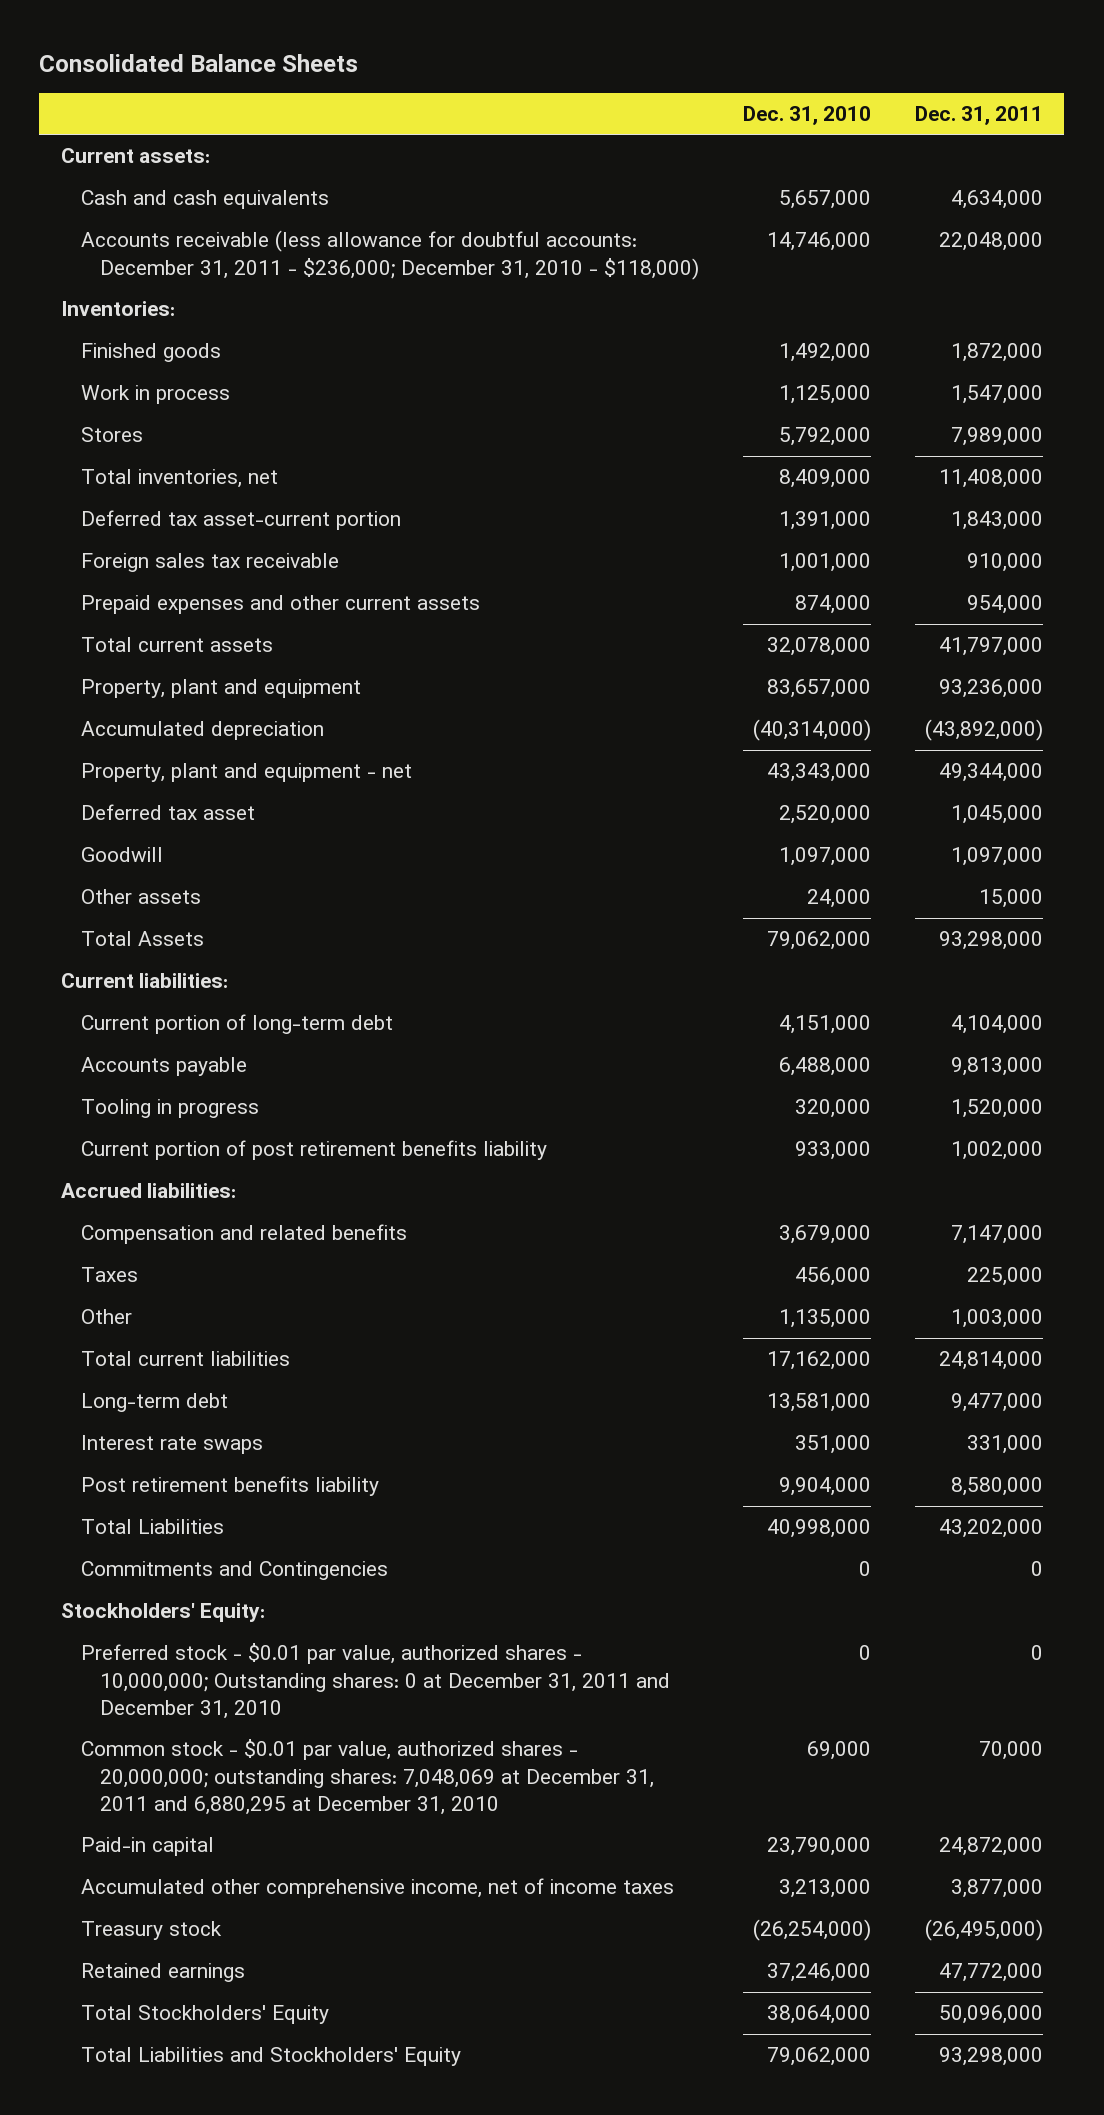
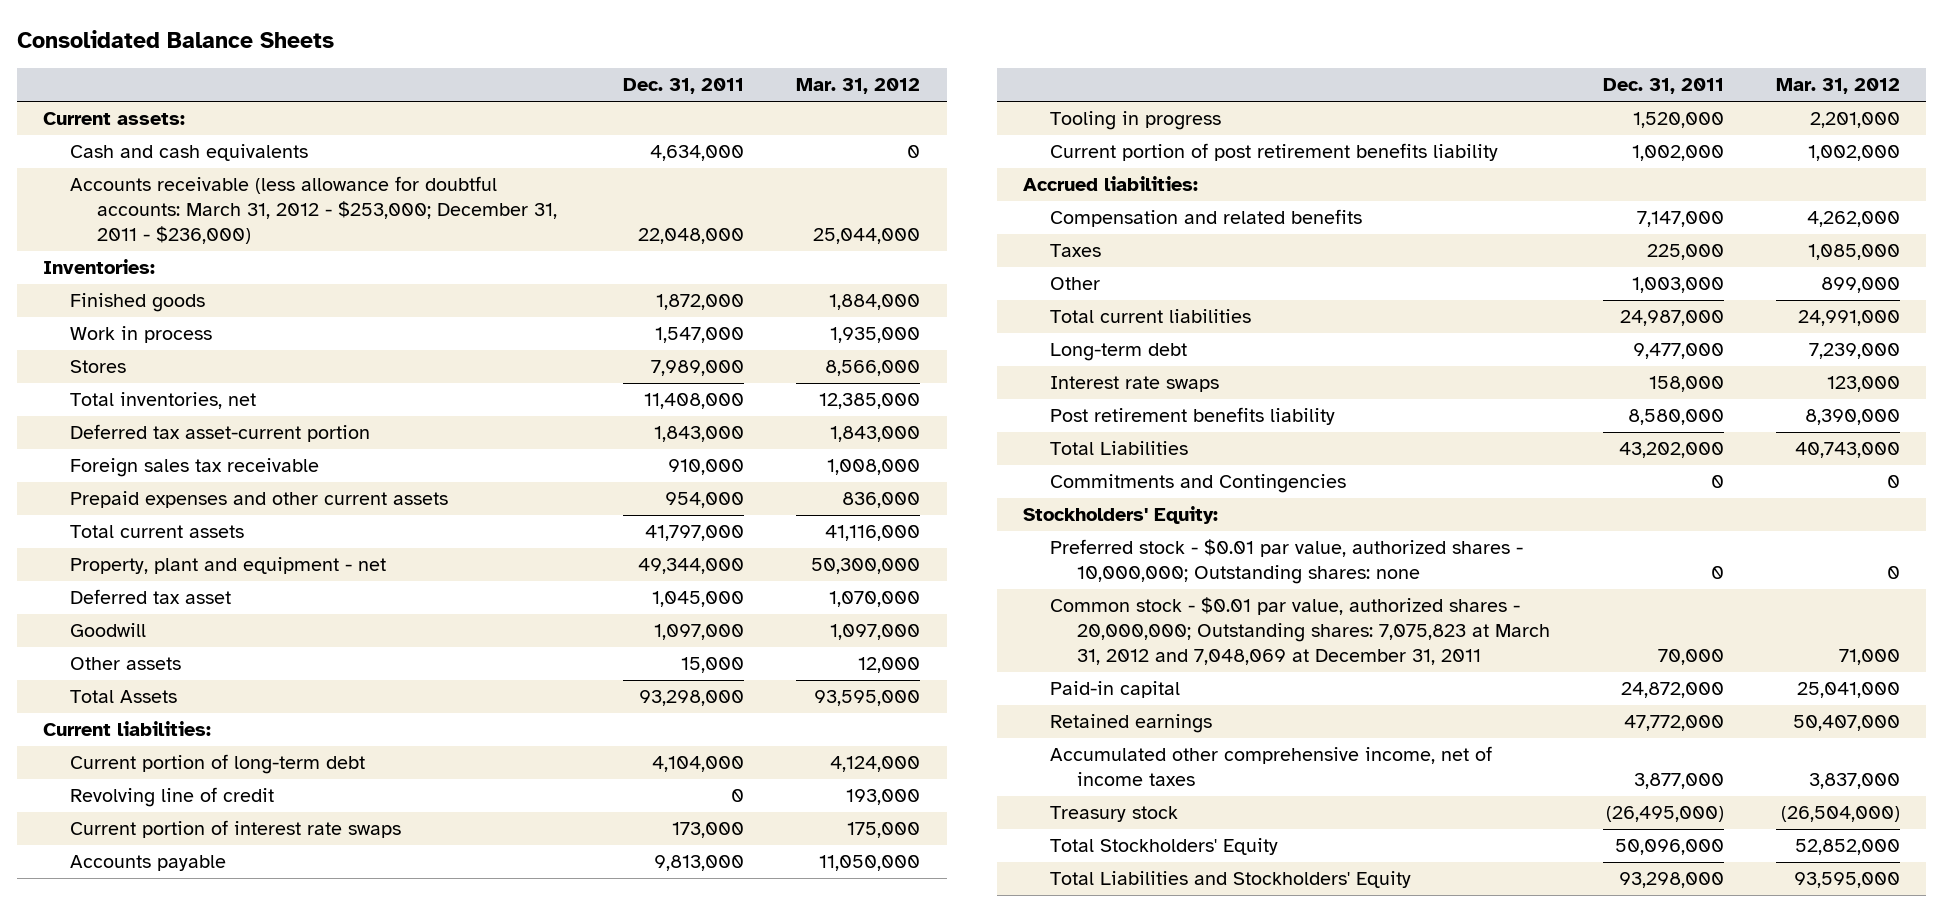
[742,106,871,126] Dec. 31, 2010 -> none
none -> [796,78,921,95] Mar. 31, 2012
[80,230,700,280] Accounts receivable (less allowance for doubtful accounts: December 31, 2011 - $236,000; December 31, 2010 - $118,000) -> [70,176,558,244] Accounts receivable (less allowance for doubtful accounts: March 31, 2012 - $253,000; December 31, 2011 - $236,000)
[80,679,361,699] Property, plant and equipment -> none
[80,721,324,741] Accumulated depreciation -> none
none -> [70,787,275,808] Revolving line of credit
none -> [70,820,402,839] Current portion of interest rate swaps
[938,1351,1043,1371] 24,814,000 -> [1619,310,1724,327] 24,987,000
[966,1435,1043,1455] 331,000 -> [1648,376,1724,393] 158,000
[80,1643,671,1719] Preferred stock - $0.01 par value, authorized shares - 10,000,000; Outstanding shares: 0 at December 31, 2011 and December 31, 2010 -> [1050,539,1524,585] Preferred stock - $0.01 par value, authorized shares - 10,000,000; Outstanding shares: none
[80,1739,655,1815] Common stock - $0.01 par value, authorized shares - 20,000,000; outstanding shares: 7,048,069 at December 31, 2011 and 6,880,295 at December 31, 2010 -> [1050,597,1551,665] Common stock - $0.01 par value, authorized shares - 20,000,000; Outstanding shares: 7,075,823 at March 31, 2012 and 7,048,069 at December 31, 2011
[80,1963,245,1983] Retained earnings -> [1050,714,1213,734] Retained earnings

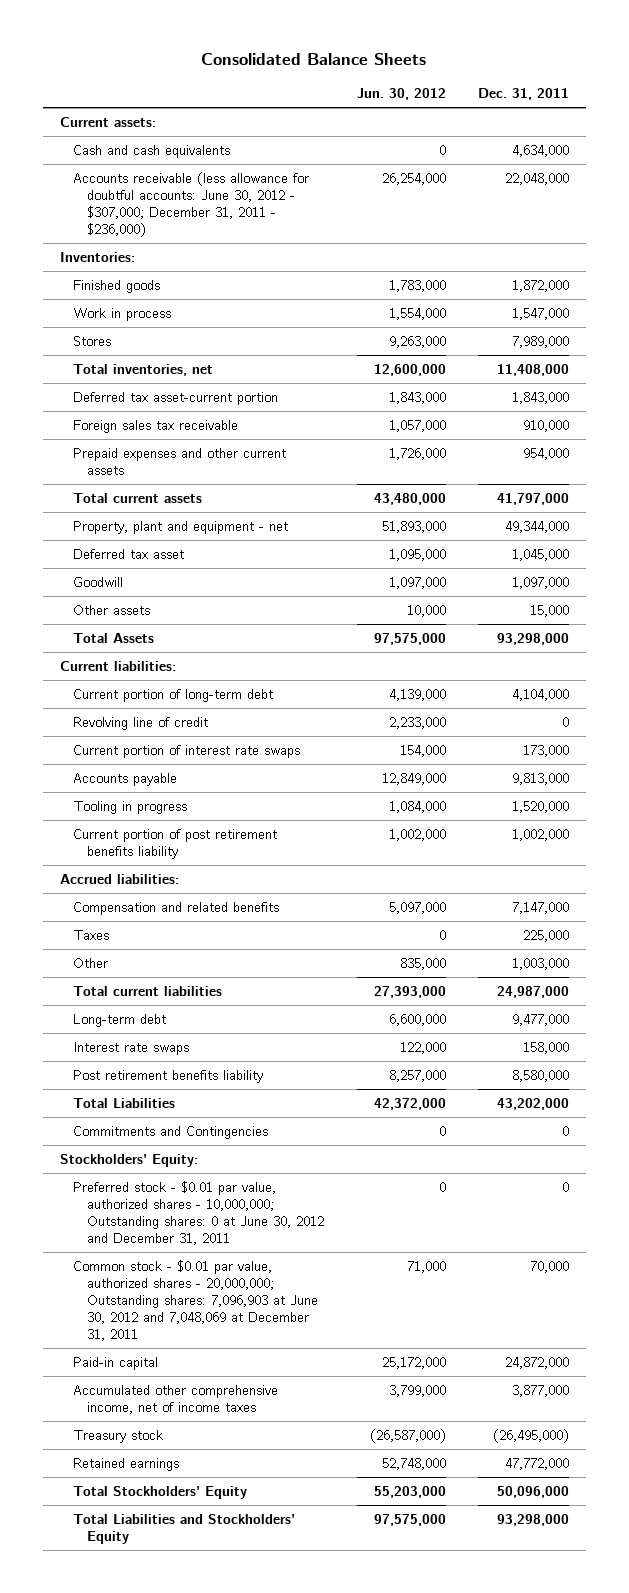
[796,78,921,95] Mar. 31, 2012 -> none
none -> [356,88,446,101] Jun. 30, 2012
[70,176,558,244] Accounts receivable (less allowance for doubtful accounts: March 31, 2012 - $253,000; December 31, 2011 - $236,000) -> [73,171,310,237] Accounts receivable (less allowance for doubtful accounts: June 30, 2012 - $307,000; December 31, 2011 - $236,000)
[1050,539,1524,585] Preferred stock - $0.01 par value, authorized shares - 10,000,000; Outstanding shares: none -> [73,1180,324,1245] Preferred stock - $0.01 par value, authorized shares - 10,000,000; Outstanding shares: 0 at June 30, 2012 and December 31, 2011
[1050,597,1551,665] Common stock - $0.01 par value, authorized shares - 20,000,000; Outstanding shares: 7,075,823 at March 31, 2012 and 7,048,069 at December 31, 2011 -> [73,1259,318,1341] Common stock - $0.01 par value, authorized shares - 20,000,000; Outstanding shares: 7,096,903 at June 30, 2012 and 7,048,069 at December 31, 2011
[1050,714,1213,734] Retained earnings -> [73,1457,180,1471] Retained earnings

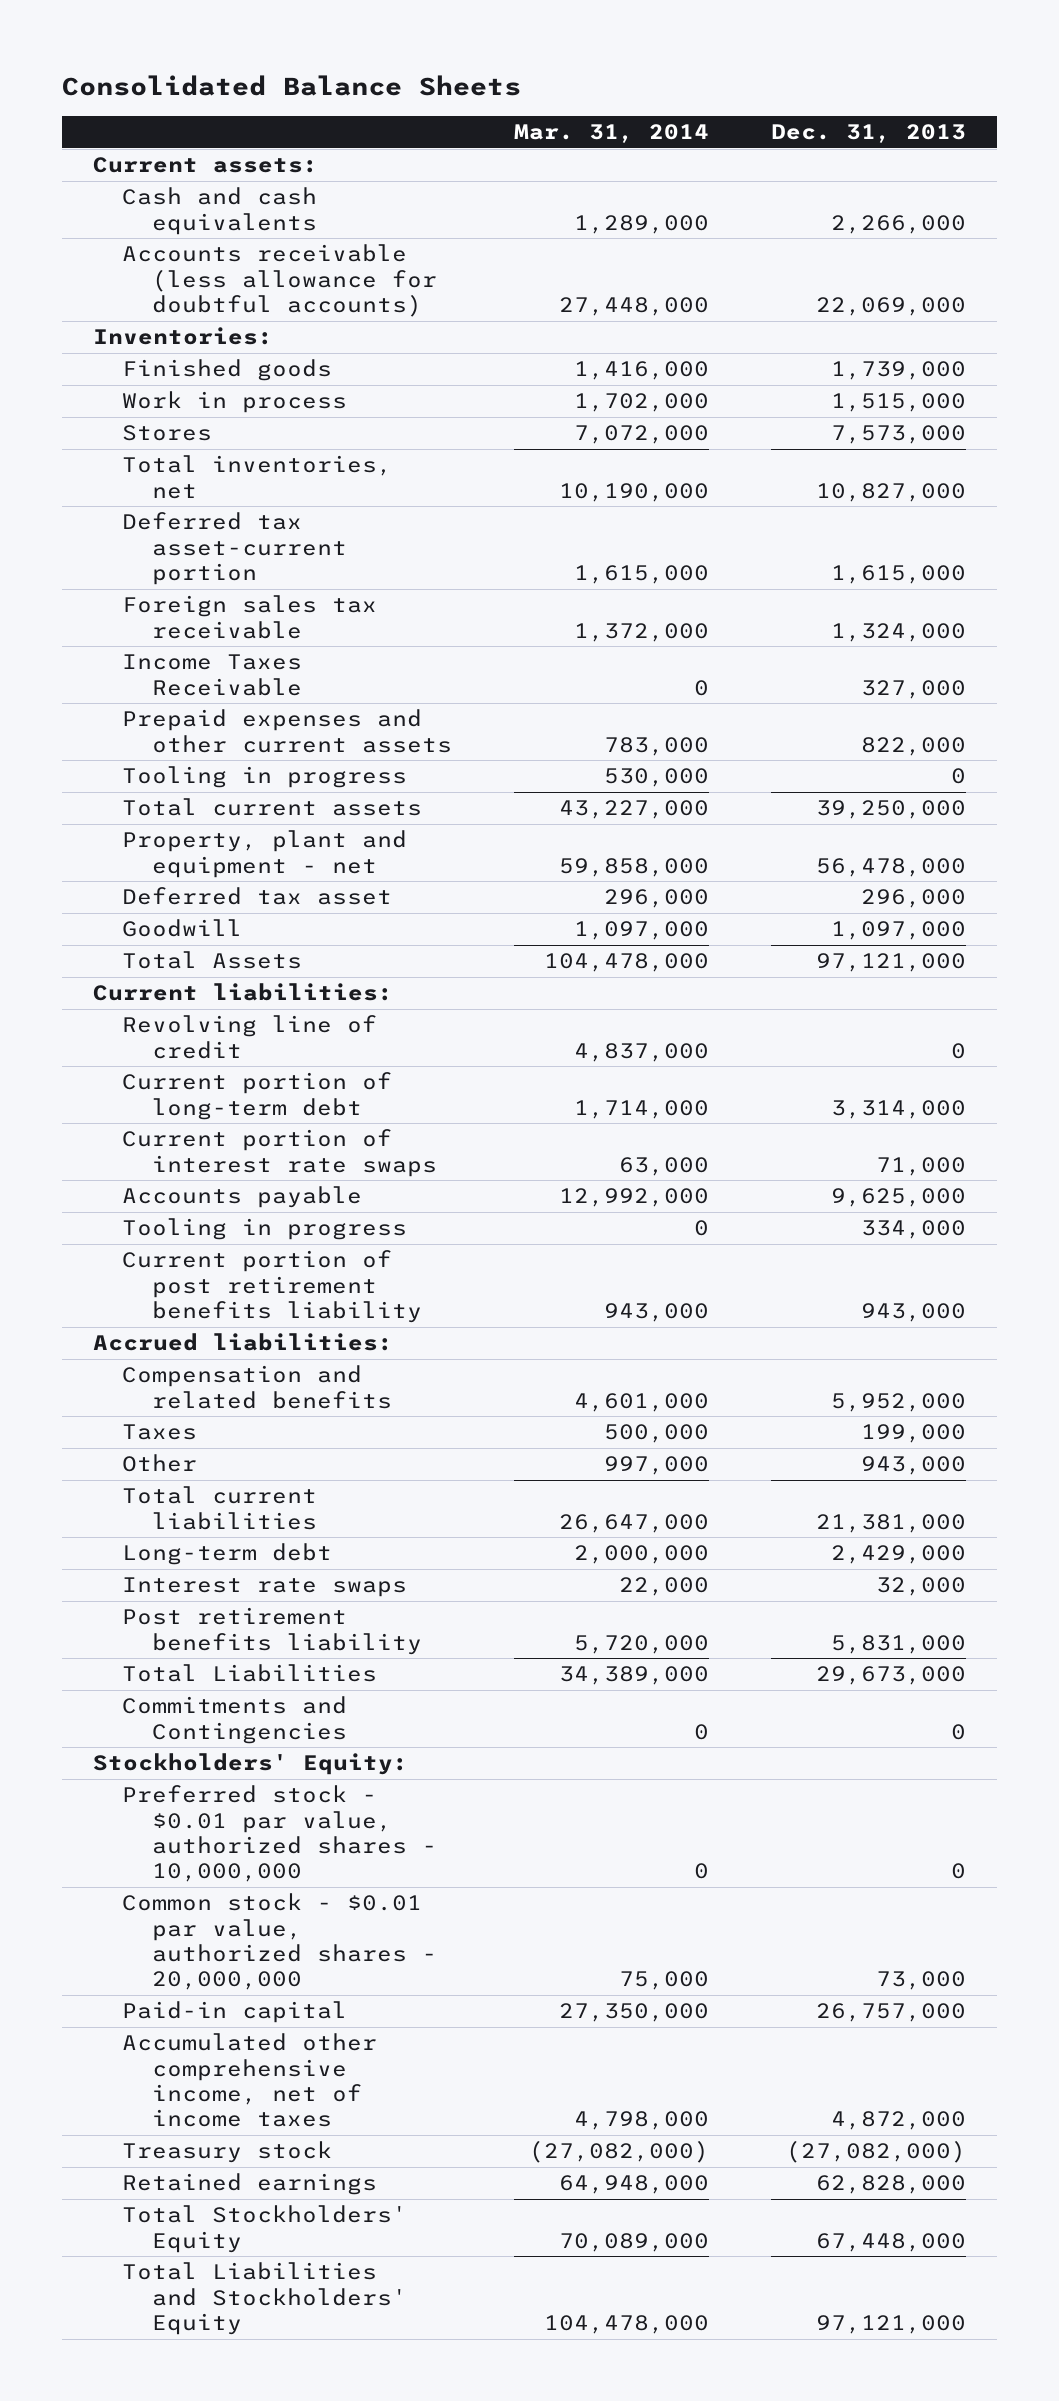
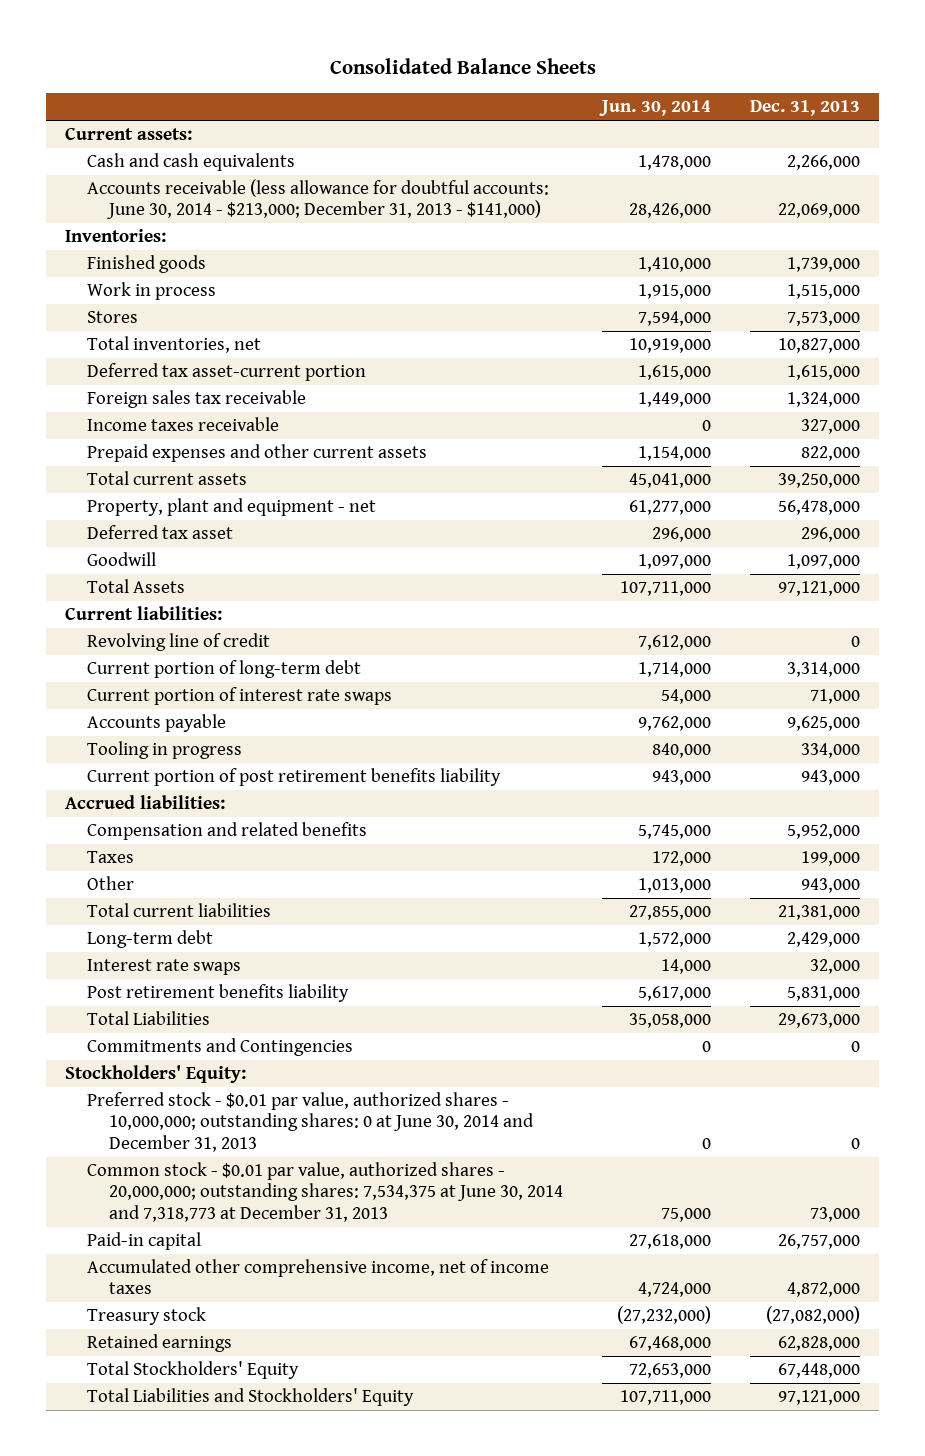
[514,124,710,144] Mar. 31, 2014 -> none
none -> [599,100,712,117] Jun. 30, 2014
[122,244,438,318] Accounts receivable (less allowance for doubtful accounts) -> [87,179,550,220] Accounts receivable (less allowance for doubtful accounts: June 30, 2014 - $213,000; December 31, 2013 - $141,000)
[122,654,303,696] Income Taxes Receivable -> [87,417,280,432] Income taxes receivable
[122,766,408,789] Tooling in progress -> none
[122,1785,438,1883] Preferred stock - $0.01 par value, authorized shares - 10,000,000 -> [87,1092,535,1152] Preferred stock - $0.01 par value, authorized shares - 10,000,000; outstanding shares: 0 at June 30, 2014 and December 31, 2013
[122,1893,438,1991] Common stock - $0.01 par value, authorized shares - 20,000,000 -> [87,1162,564,1222] Common stock - $0.01 par value, authorized shares - 20,000,000; outstanding shares: 7,534,375 at June 30, 2014 and 7,318,773 at December 31, 2013

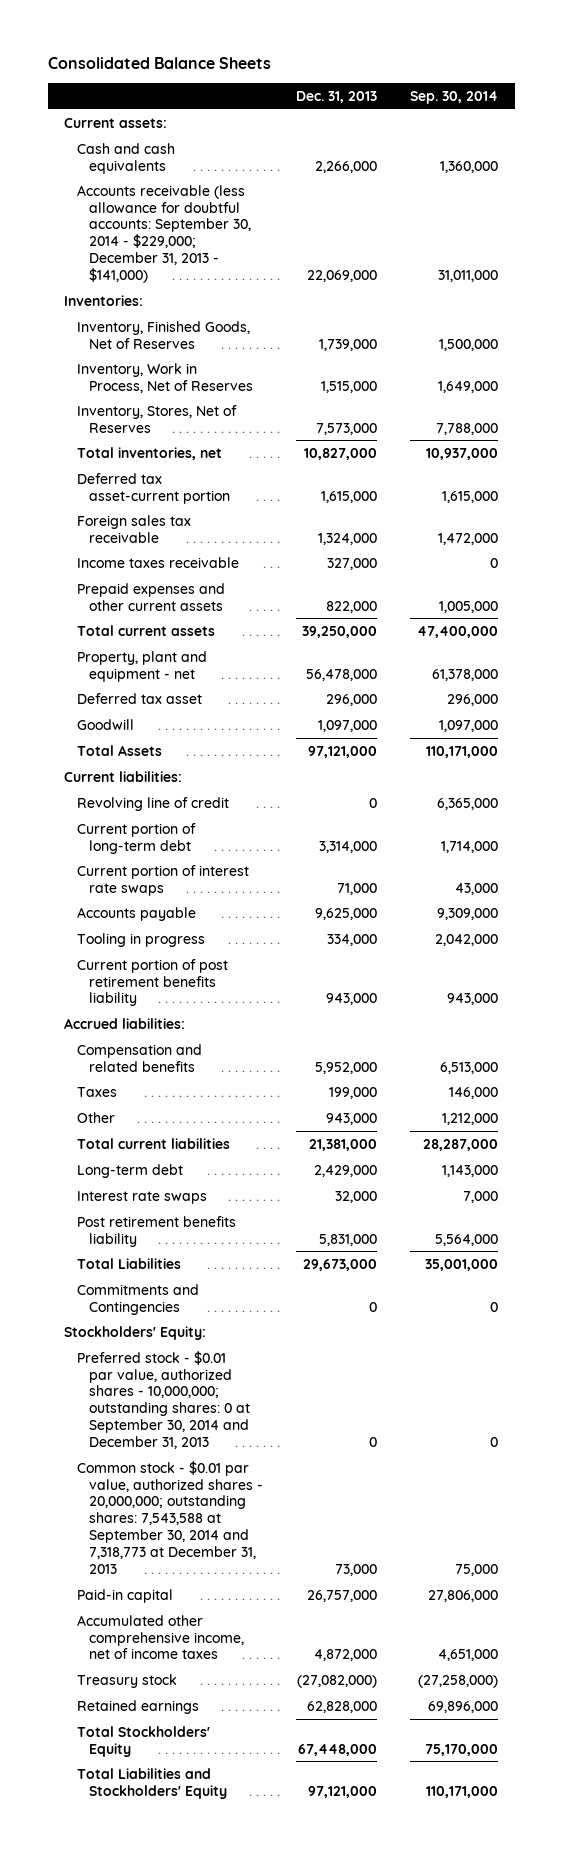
[599,100,712,117] Jun. 30, 2014 -> none
none -> [410,90,499,104] Sep. 30, 2014
[87,179,550,220] Accounts receivable (less allowance for doubtful accounts: June 30, 2014 - $213,000; December 31, 2013 - $141,000) -> [76,184,252,283] Accounts receivable (less allowance for doubtful accounts: September 30, 2014 - $229,000; December 31, 2013 - $141,000)
[87,255,207,274] Finished goods -> [76,320,250,349] Inventory, Finished Goods, Net of Reserves
[87,282,217,301] Work in process -> [76,362,254,393] Inventory, Work in Process, Net of Reserves
[87,311,139,324] Stores -> [76,404,237,433] Inventory, Stores, Net of Reserves
[87,1092,535,1152] Preferred stock - $0.01 par value, authorized shares - 10,000,000; outstanding shares: 0 at June 30, 2014 and December 31, 2013 -> [76,1350,251,1449] Preferred stock - $0.01 par value, authorized shares - 10,000,000; outstanding shares: 0 at September 30, 2014 and December 31, 2013
[87,1162,564,1222] Common stock - $0.01 par value, authorized shares - 20,000,000; outstanding shares: 7,534,375 at June 30, 2014 and 7,318,773 at December 31, 2013 -> [76,1460,264,1574] Common stock - $0.01 par value, authorized shares - 20,000,000; outstanding shares: 7,543,588 at September 30, 2014 and 7,318,773 at December 31, 2013

